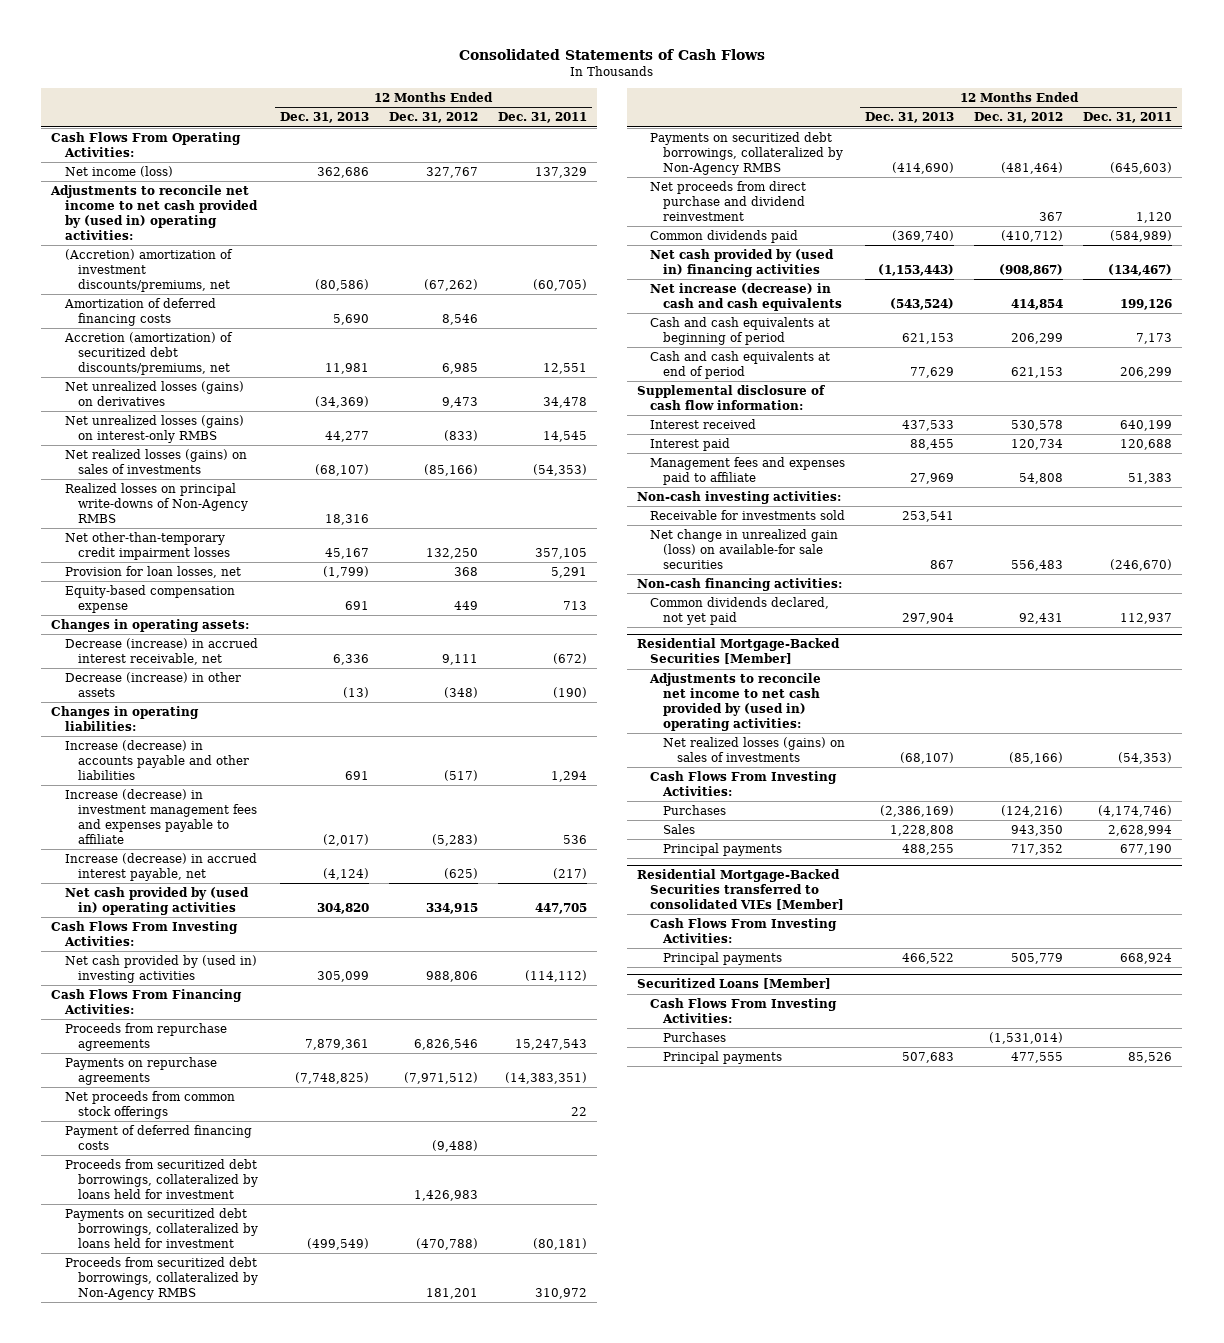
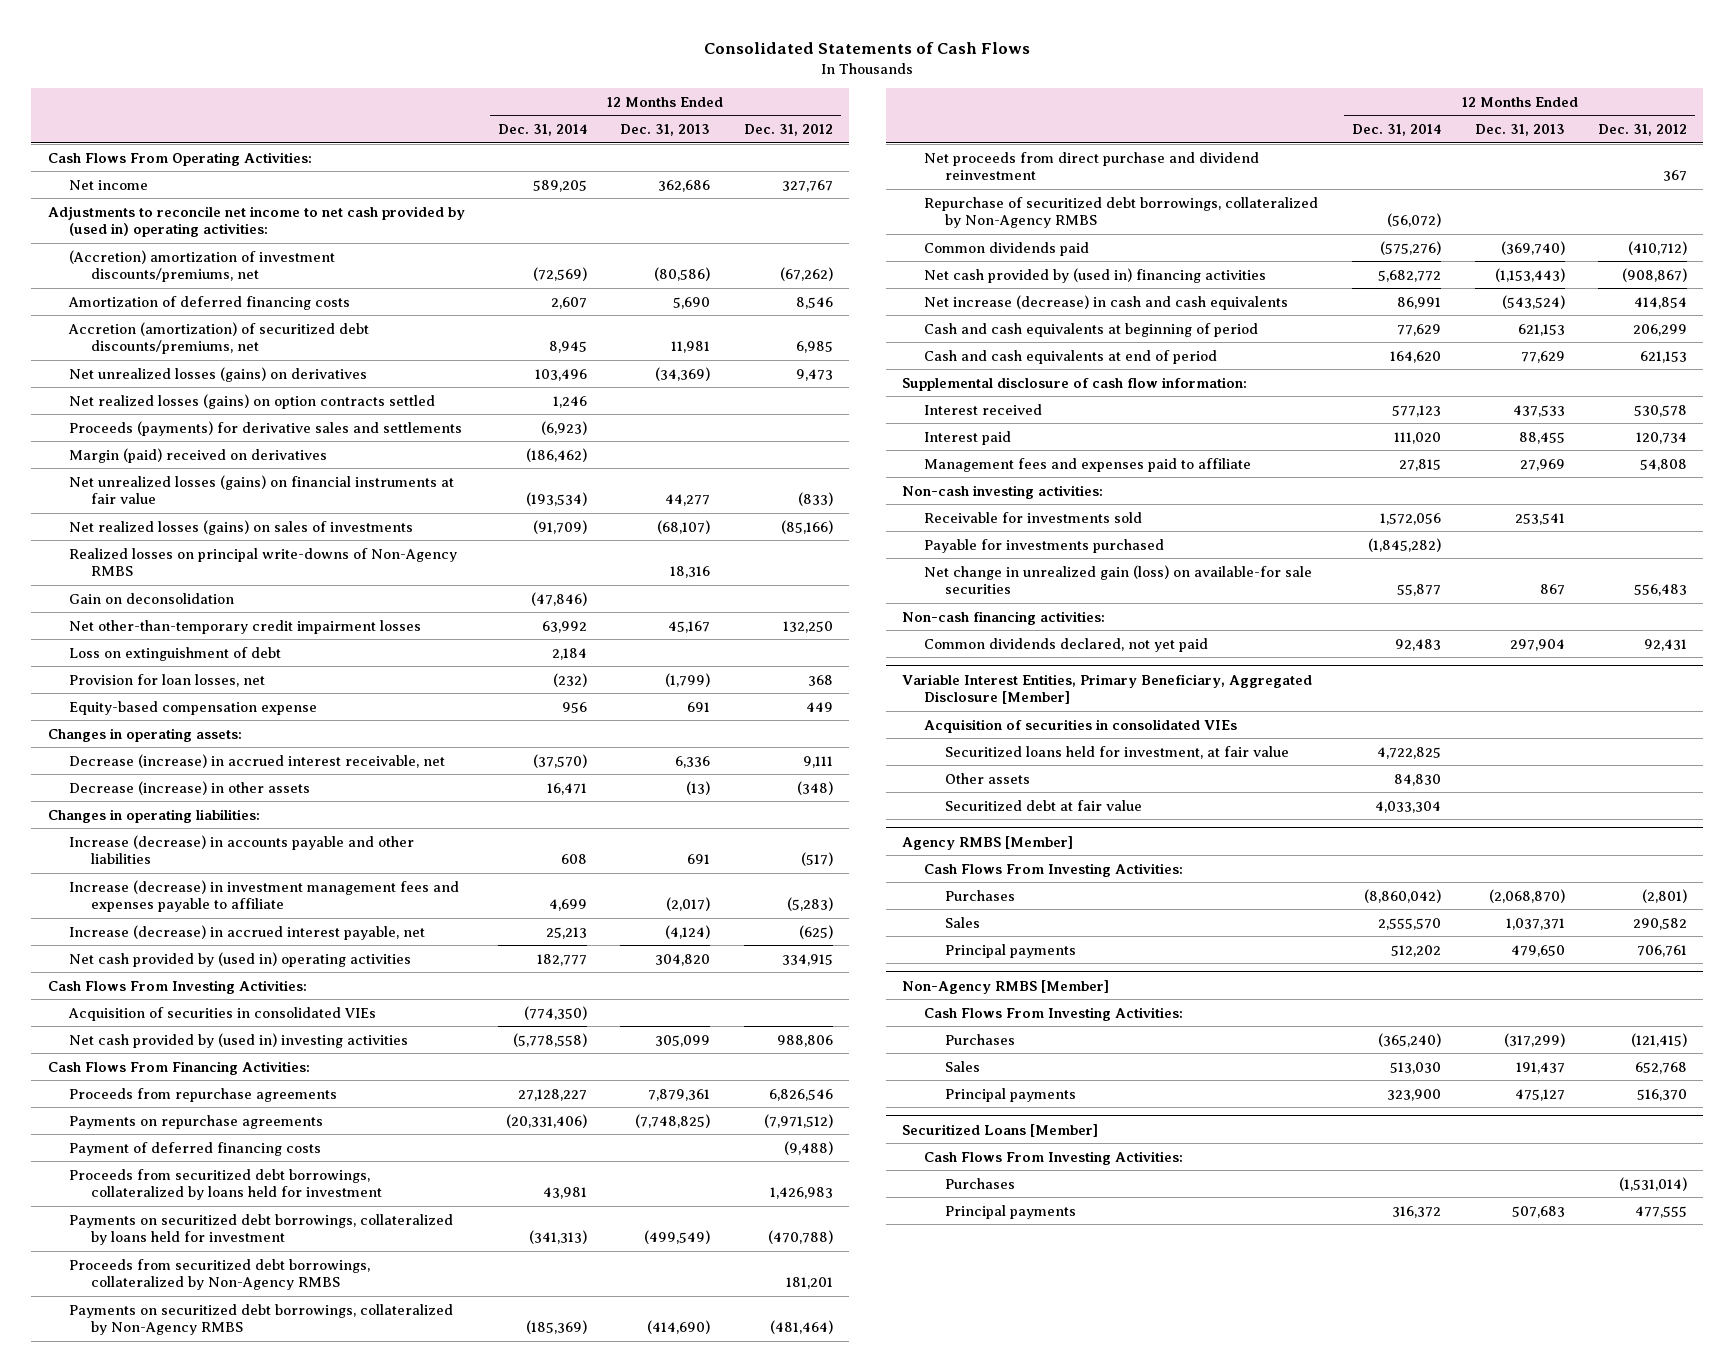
[497,112,587,124] Dec. 31, 2011 -> none
none -> [498,124,588,137] Dec. 31, 2014
[64,166,173,178] Net income (loss) -> [69,179,149,190] Net income
none -> [69,393,436,409] Net realized losses (gains) on option contracts settled
none -> [69,420,463,436] Proceeds (payments) for derivative sales and settlements
none -> [69,447,328,463] Margin (paid) received on derivatives
[64,415,244,443] Net unrealized losses (gains) on interest-only RMBS -> [69,474,455,505] Net unrealized losses (gains) on financial instruments at fair value
none -> [69,592,235,604] Gain on deconsolidation
none -> [69,646,282,661] Loss on extinguishment of debt
none -> [68,1006,377,1021] Acquisition of securities in consolidated VIEs
[64,1091,235,1119] Net proceeds from common stock offerings -> none
none -> [923,196,1318,229] Repurchase of securitized debt borrowings, collateralized by Non-Agency RMBS
none -> [923,538,1164,553] Payable for investments purchased
[636,638,840,665] Residential Mortgage-Backed Securities [Member] -> none
[649,673,822,731] Adjustments to reconcile net income to net cash provided by (used in) operating activities: -> none
[663,737,846,762] Net realized losses (gains) on sales of investments -> none
none -> [902,673,1313,705] Variable Interest Entities, Primary Beneficiary, Aggregated Disclosure [Member]
none -> [923,718,1237,733] Acquisition of securities in consolidated VIEs
none -> [944,745,1289,759] Securitized loans held for investment, at fair value
none -> [944,772,1030,784] Other assets
none -> [944,799,1142,811] Securitized debt at fair value
none -> [902,835,1074,850] Agency RMBS [Member]
[636,869,845,911] Residential Mortgage-Backed Securities transferred to consolidated VIEs [Member] -> none
[880,805,955,818] (2,386,169) -> [1488,888,1565,903] (2,068,870)
[1001,805,1064,818] (124,216) -> [1641,888,1687,903] (2,801)
[890,825,955,837] 1,228,808 -> [1505,917,1565,930] 1,037,371
[1011,825,1064,837] 943,350 -> [1632,917,1687,930] 290,582
[902,844,955,856] 488,255 -> [1510,944,1565,957] 479,650
[1011,844,1064,856] 717,352 -> [1636,944,1687,957] 706,761
none -> [902,979,1110,994] Non-Agency RMBS [Member]
none -> [944,1033,1015,1045] Purchases
none -> [944,1060,980,1072] Sales
[902,953,955,965] 466,522 -> [1514,1088,1565,1101] 475,127
[1011,953,1064,965] 505,779 -> [1636,1088,1687,1101] 516,370

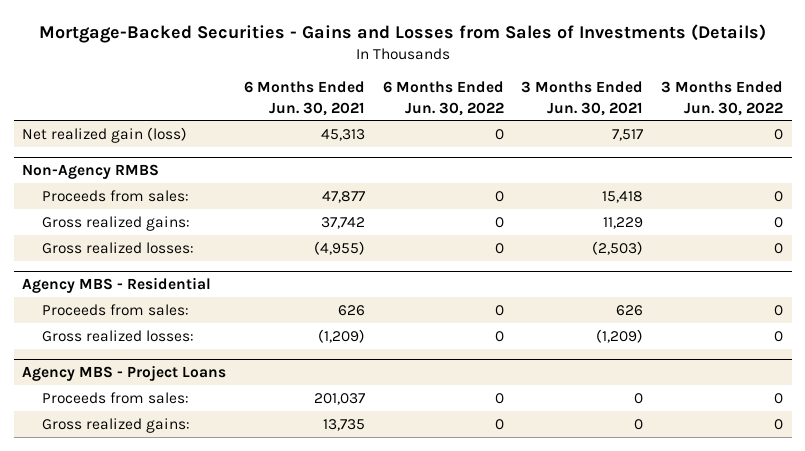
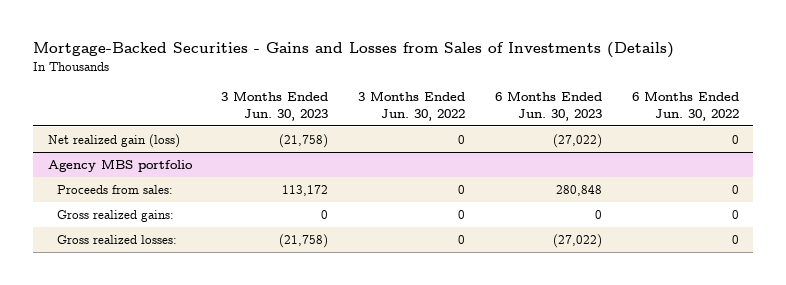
[244,81,366,116] 6 Months Ended Jun. 30, 2021 -> none
[521,81,644,116] 3 Months Ended Jun. 30, 2021 -> none
none -> [221,90,329,121] 3 Months Ended Jun. 30, 2023
none -> [494,90,602,121] 6 Months Ended Jun. 30, 2023
[22,163,160,179] Non-Agency RMBS -> none
none -> [47,159,193,173] Agency MBS portfolio
[22,276,212,293] Agency MBS - Residential -> none
[42,303,190,316] Proceeds from sales: -> none
[42,329,195,342] Gross realized losses: -> none
[22,364,227,381] Agency MBS - Project Loans -> none
[42,391,190,404] Proceeds from sales: -> none
[42,417,191,433] Gross realized gains: -> none

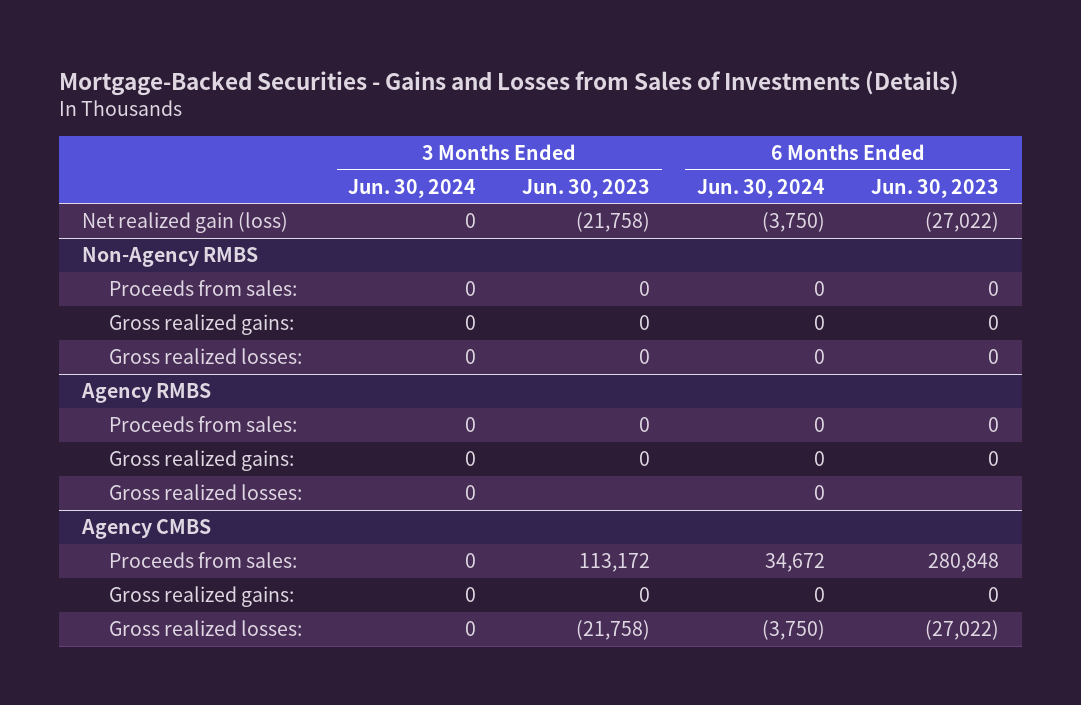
[358,90,466,121] 3 Months Ended Jun. 30, 2022 -> none
[631,90,739,121] 6 Months Ended Jun. 30, 2022 -> none
none -> [348,178,477,198] Jun. 30, 2024
none -> [696,178,825,198] Jun. 30, 2024
[47,159,193,173] Agency MBS portfolio -> none
none -> [82,247,259,268] Non-Agency RMBS
none -> [108,280,297,297] Proceeds from sales:
none -> [108,314,294,336] Gross realized gains:
none -> [108,348,302,365] Gross realized losses:
none -> [81,383,212,404] Agency RMBS
none -> [108,416,297,433] Proceeds from sales:
none -> [108,450,294,472] Gross realized gains:
none -> [108,484,302,501] Gross realized losses:
none -> [81,519,212,540] Agency CMBS

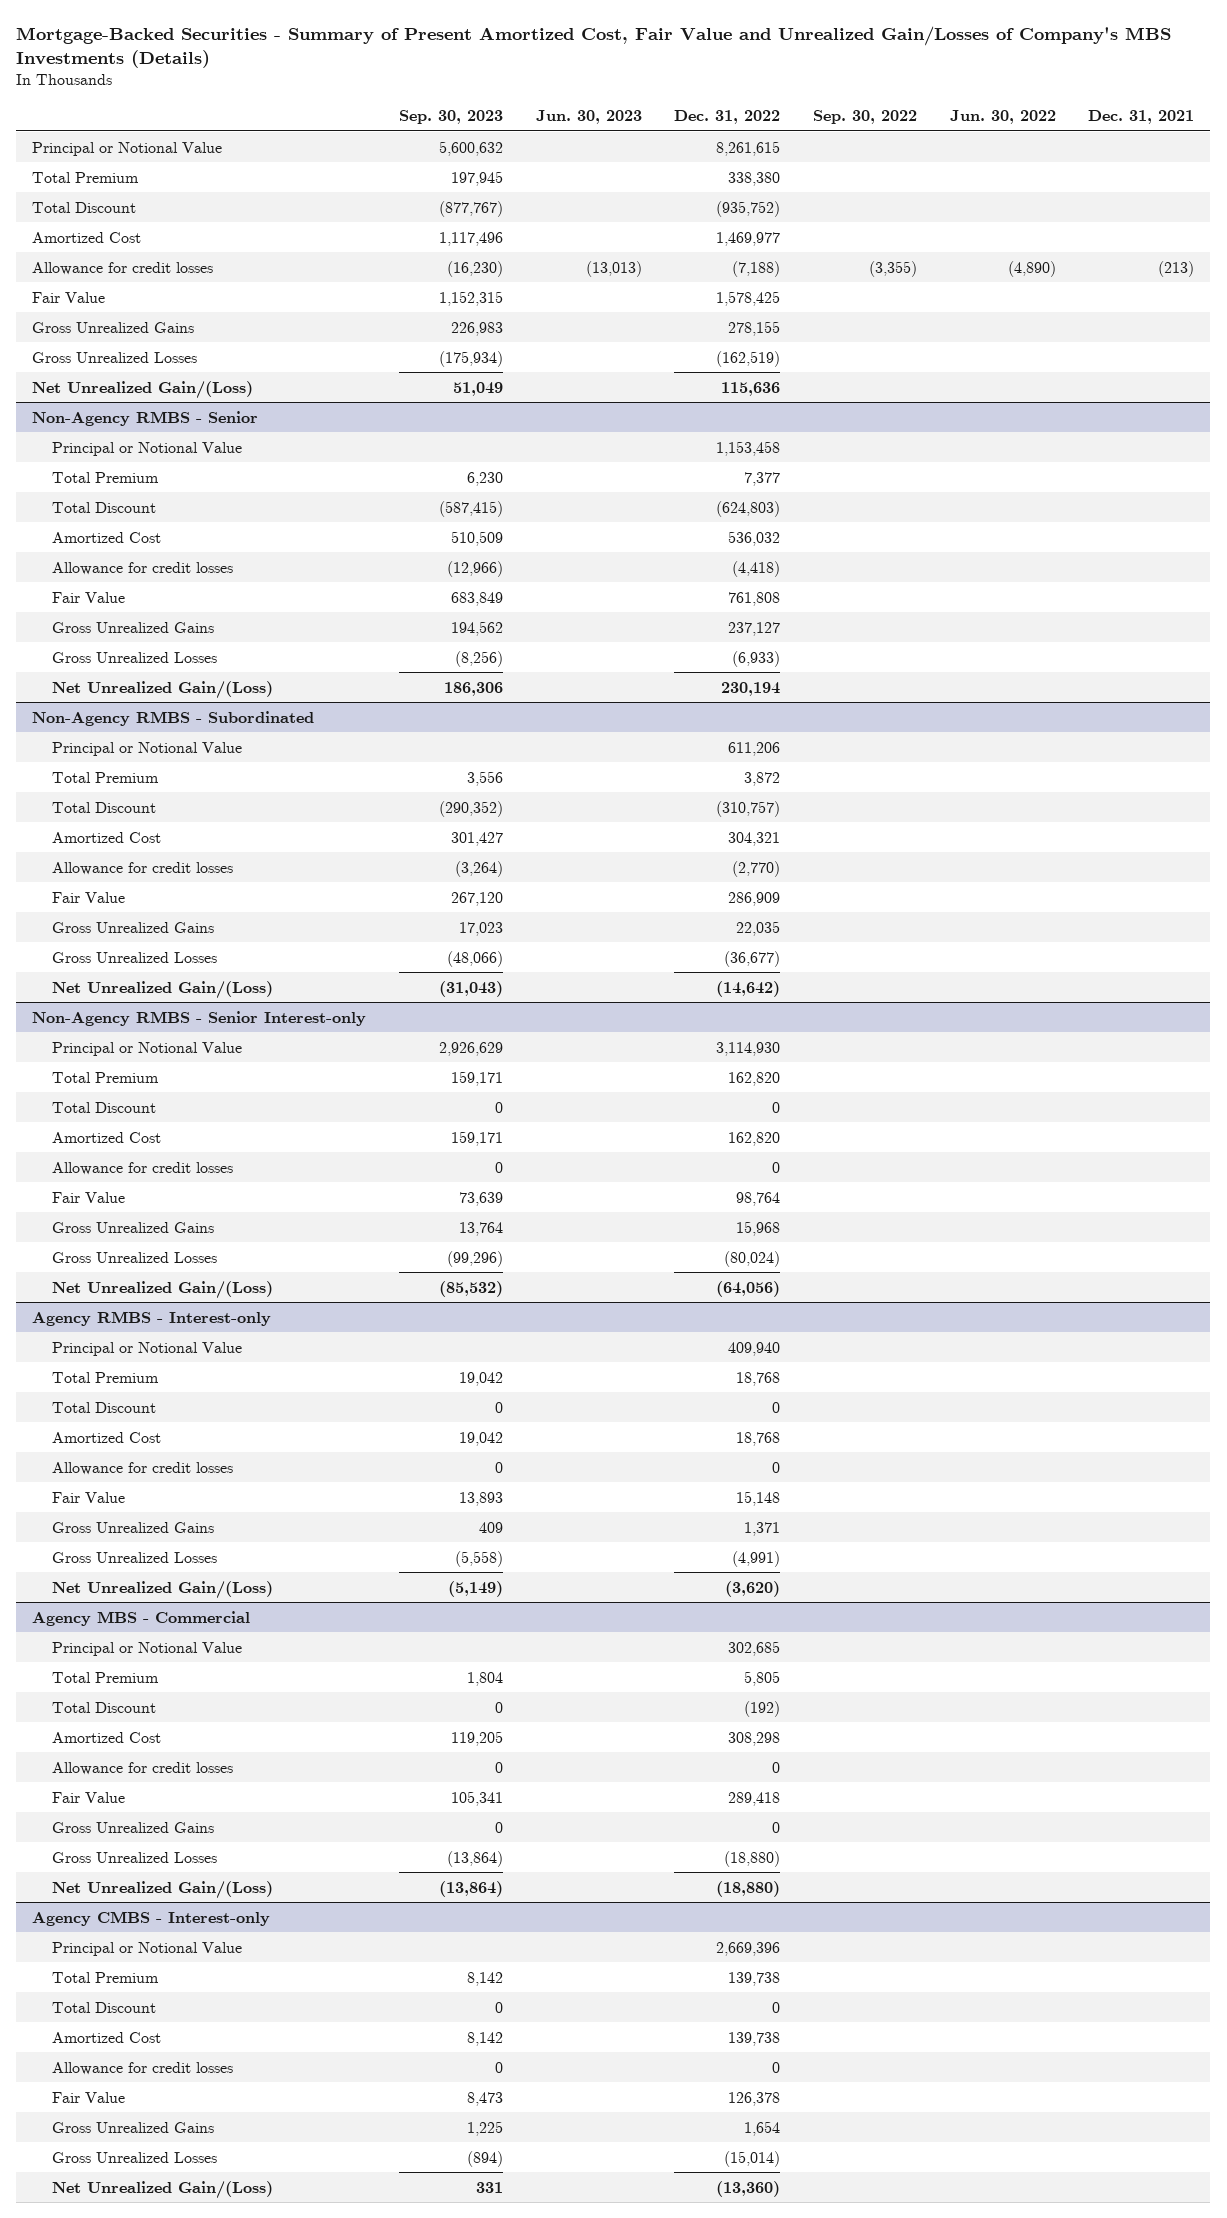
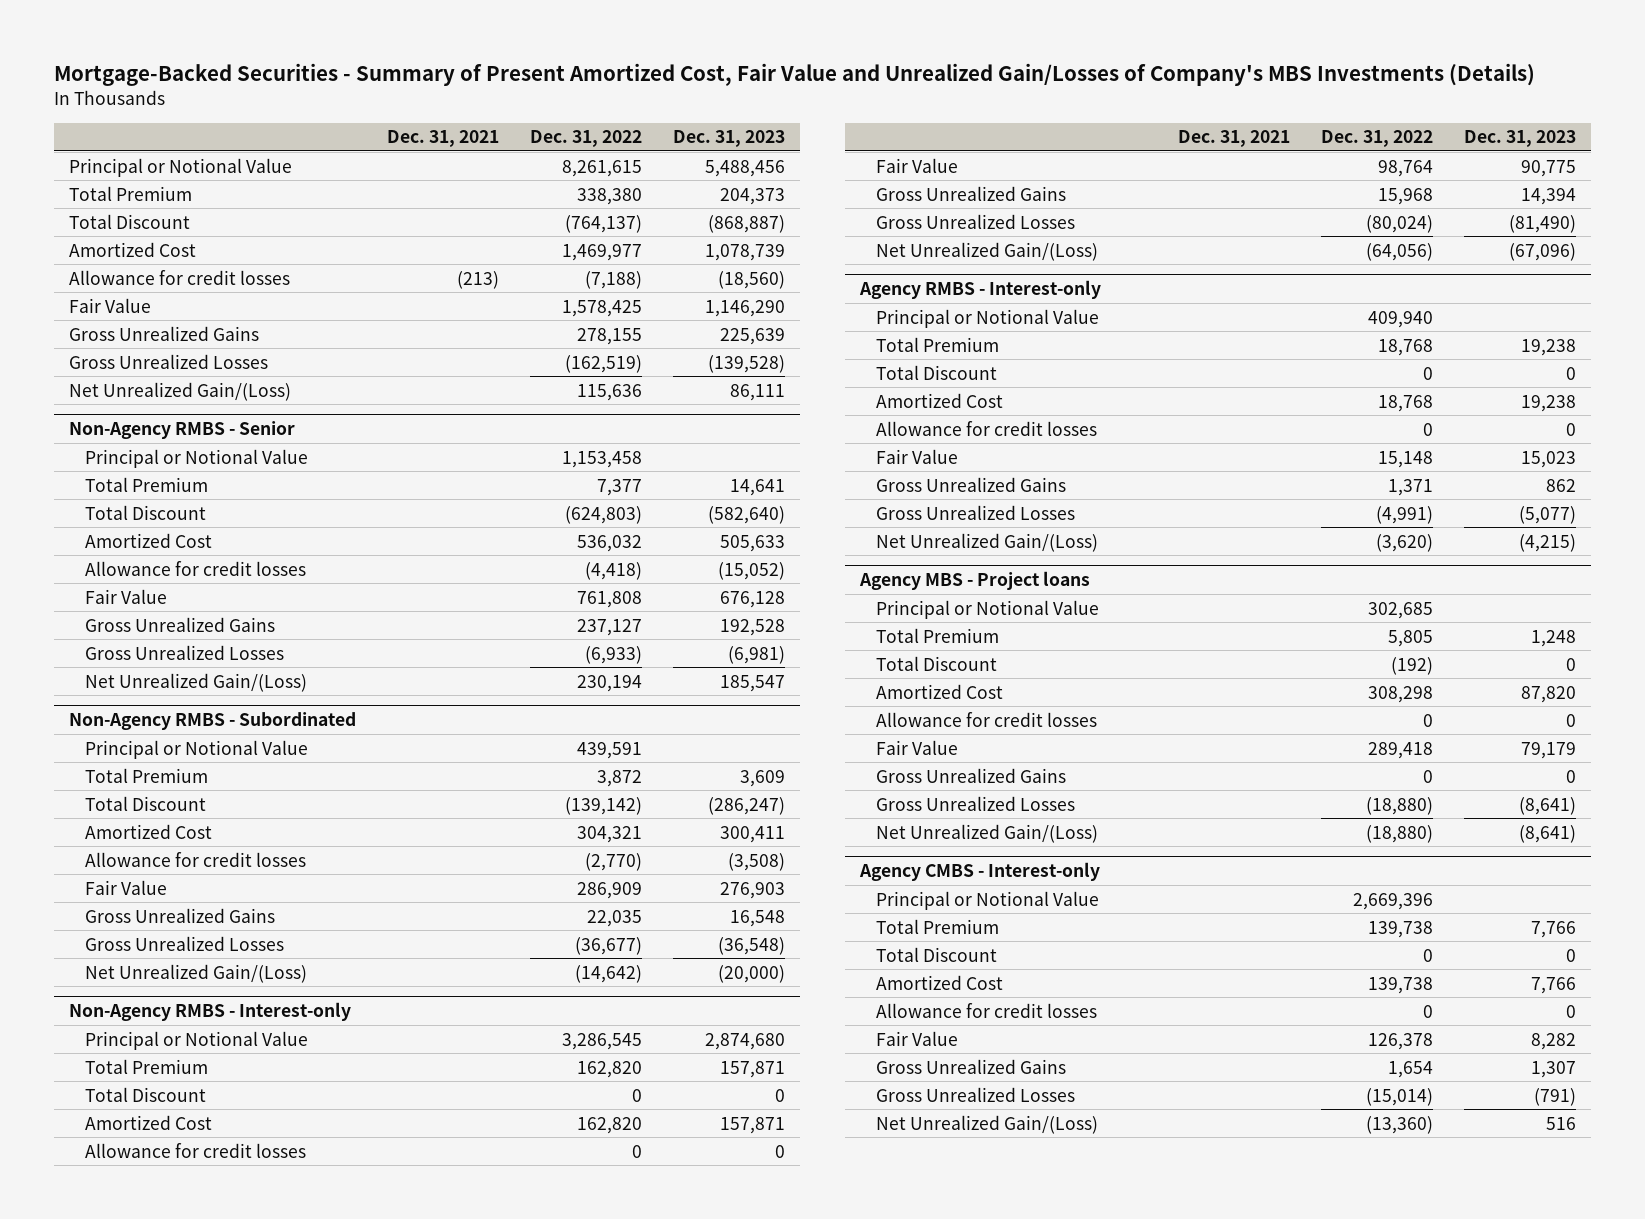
[399,110,504,125] Sep. 30, 2023 -> none
[535,110,642,125] Jun. 30, 2023 -> none
[812,110,917,125] Sep. 30, 2022 -> none
[949,110,1056,125] Jun. 30, 2022 -> none
none -> [672,130,785,148] Dec. 31, 2023
[716,200,781,217] (935,752) -> [564,214,642,233] (764,137)
[728,741,781,756] 611,206 -> [576,741,642,759] 439,591
[716,800,781,817] (310,757) -> [564,796,642,815] (139,142)
[32,1010,367,1026] Non-Agency RMBS - Senior Interest-only -> [69,1002,352,1022] Non-Agency RMBS - Interest-only
[716,1041,781,1056] 3,114,930 -> [561,1032,642,1050] 3,286,545
[32,1610,251,1626] Agency MBS - Commercial -> [859,571,1091,591] Agency MBS - Project loans

